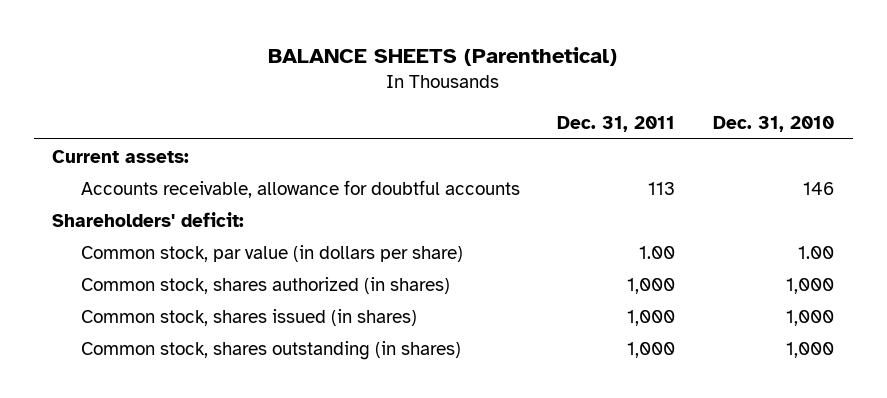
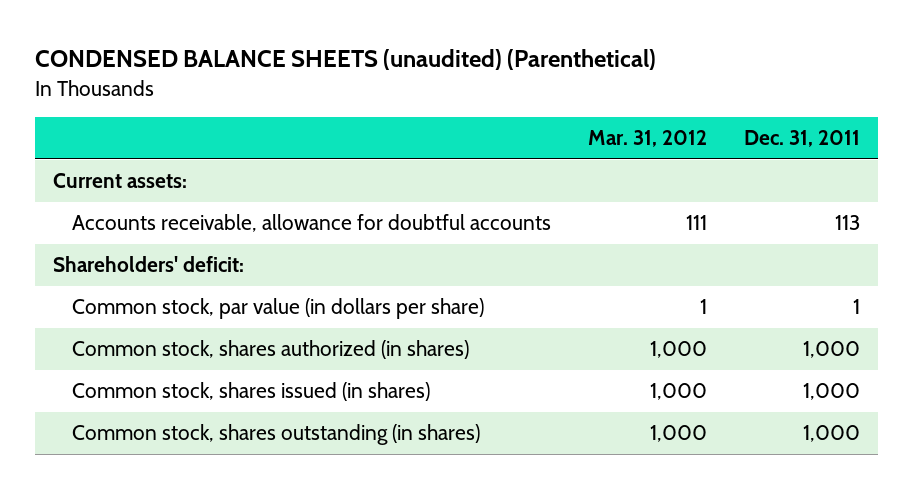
[268,46,618,66] BALANCE SHEETS (Parenthetical) -> [34,49,656,71] CONDENSED BALANCE SHEETS (unaudited) (Parenthetical)
[713,116,835,133] Dec. 31, 2010 -> none
none -> [587,130,707,148] Mar. 31, 2012
[639,245,676,259] 1.00 -> [852,299,860,315] 1

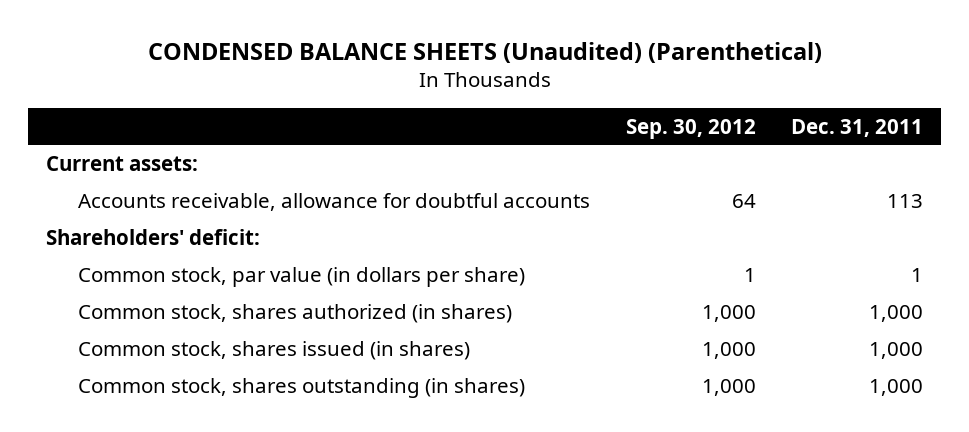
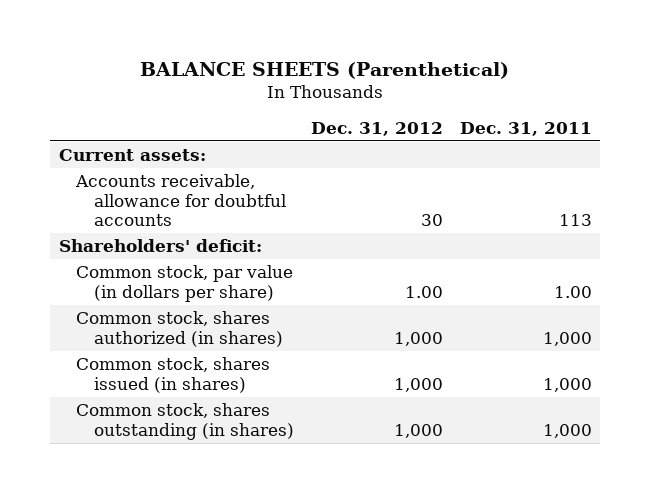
[147,41,822,63] CONDENSED BALANCE SHEETS (Unaudited) (Parenthetical) -> [140,61,510,79] BALANCE SHEETS (Parenthetical)
[625,118,756,139] Sep. 30, 2012 -> none
none -> [311,121,444,136] Dec. 31, 2012
[911,267,924,282] 1 -> [553,285,592,298] 1.00

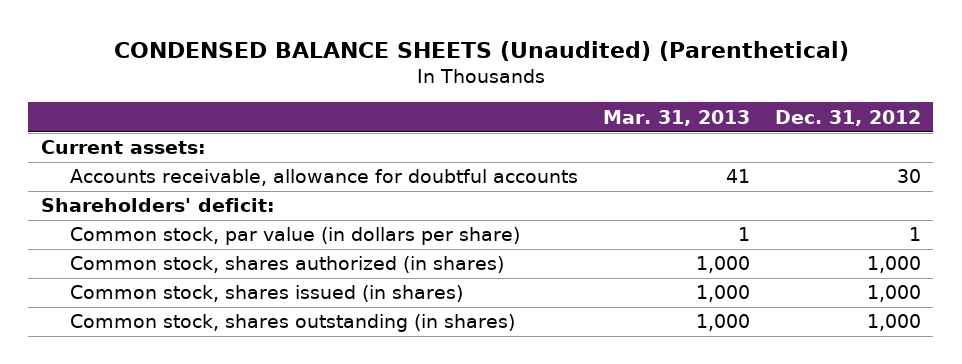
[140,61,510,79] BALANCE SHEETS (Parenthetical) -> [113,40,849,61] CONDENSED BALANCE SHEETS (Unaudited) (Parenthetical)
[459,121,592,136] Dec. 31, 2011 -> none
none -> [602,109,750,126] Mar. 31, 2013
[405,285,444,298] 1.00 -> [908,227,921,242] 1

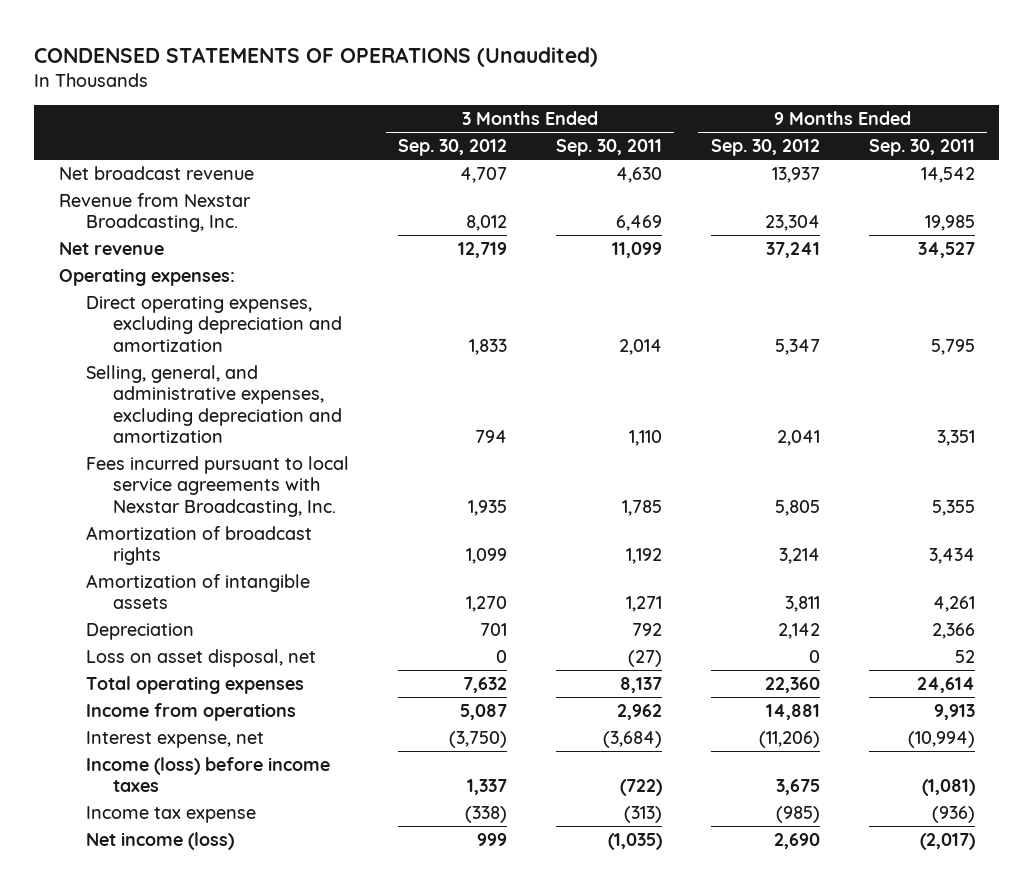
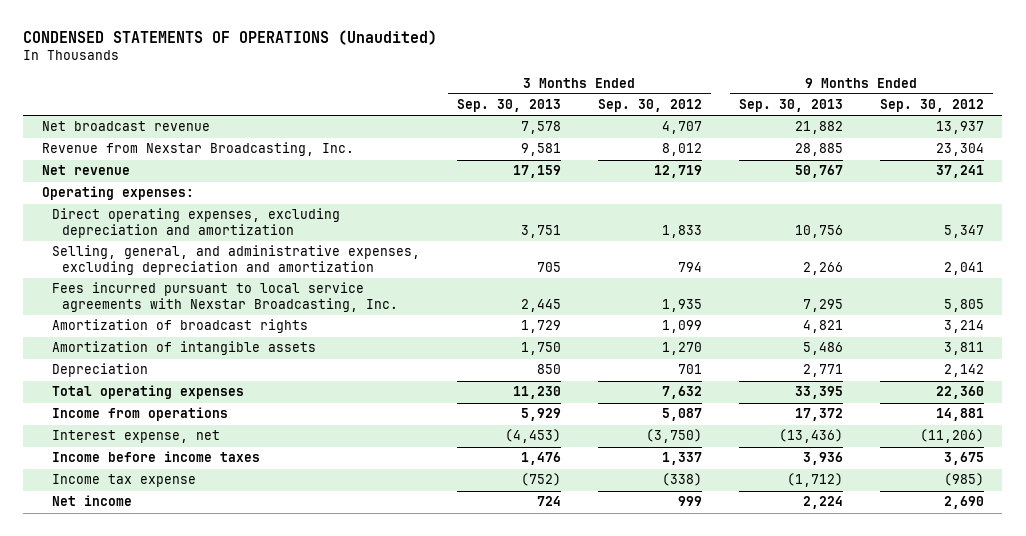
[555,139,662,157] Sep. 30, 2011 -> none
[868,139,975,157] Sep. 30, 2011 -> none
none -> [456,99,561,113] Sep. 30, 2013
none -> [738,99,843,113] Sep. 30, 2013
[85,648,316,667] Loss on asset disposal, net -> none
[85,756,330,793] Income (loss) before income taxes -> [51,451,260,463] Income before income taxes
[85,831,234,850] Net income (loss) -> [51,495,132,507] Net income

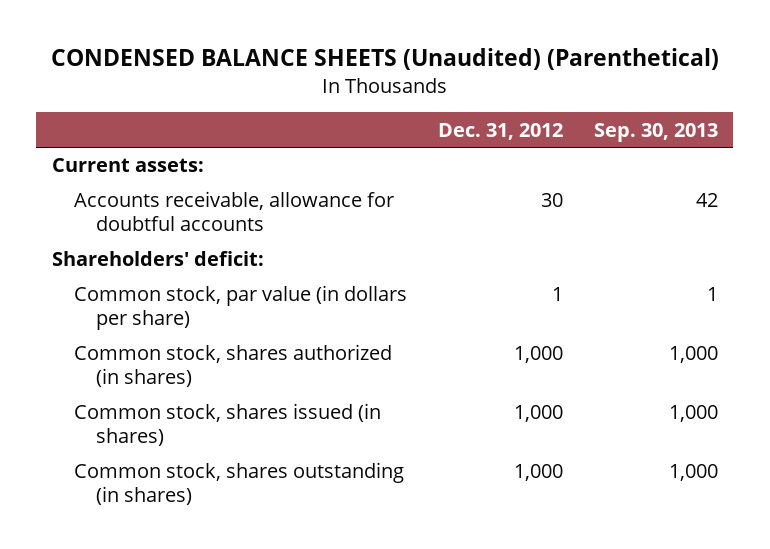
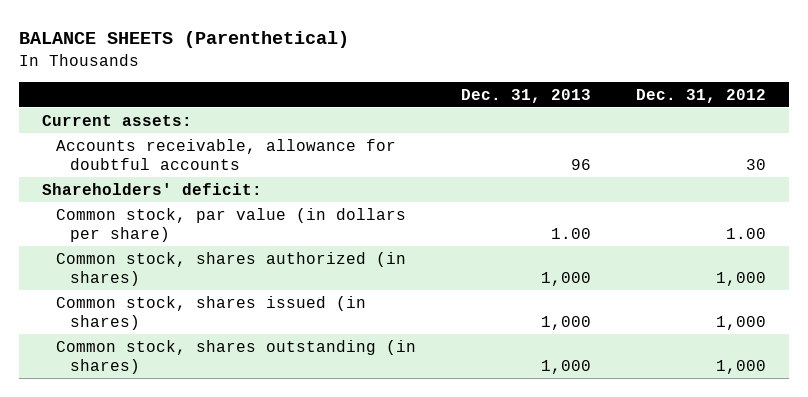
[50,48,719,71] CONDENSED BALANCE SHEETS (Unaudited) (Parenthetical) -> [19,31,350,49] BALANCE SHEETS (Parenthetical)
[593,122,718,142] Sep. 30, 2013 -> none
none -> [461,88,592,103] Dec. 31, 2013
[552,287,564,302] 1 -> [726,227,767,239] 1.00

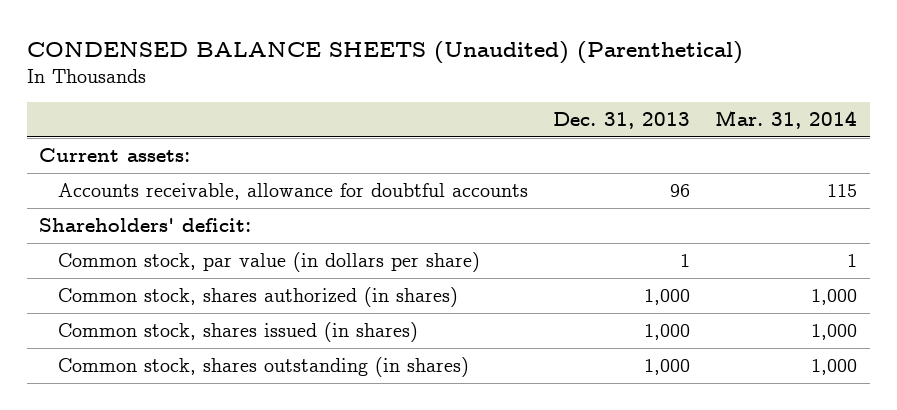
[19,31,350,49] BALANCE SHEETS (Parenthetical) -> [26,40,743,64] CONDENSED BALANCE SHEETS (Unaudited) (Parenthetical)
[636,88,767,103] Dec. 31, 2012 -> none
none -> [715,110,858,130] Mar. 31, 2014
[551,227,592,239] 1.00 -> [680,253,691,267] 1

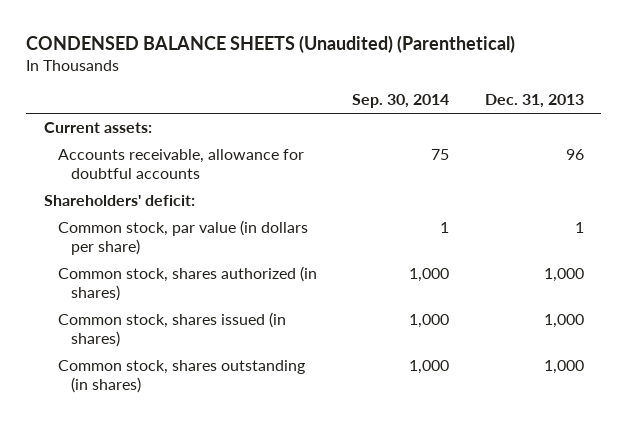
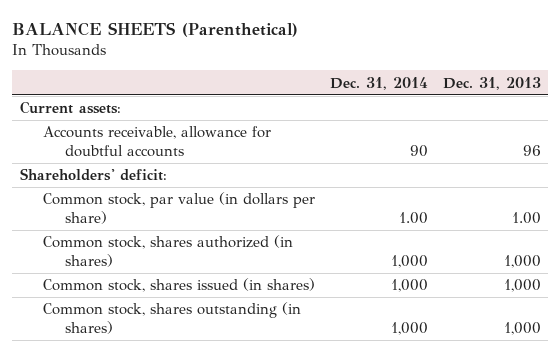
[26,35,516,54] CONDENSED BALANCE SHEETS (Unaudited) (Parenthetical) -> [12,22,299,38] BALANCE SHEETS (Parenthetical)
[352,94,450,109] Sep. 30, 2014 -> none
none -> [329,76,428,90] Dec. 31, 2014
[574,222,584,234] 1 -> [511,212,541,225] 1.00

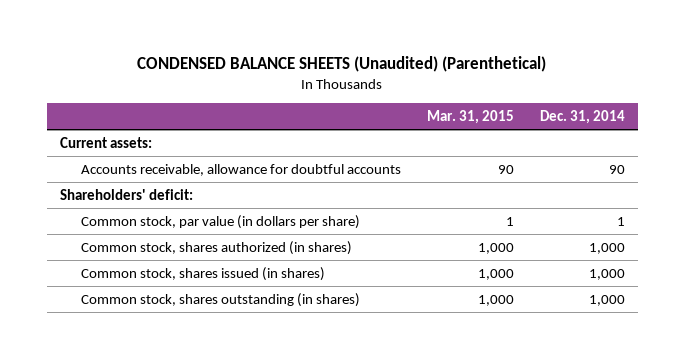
[12,22,299,38] BALANCE SHEETS (Parenthetical) -> [137,56,547,73] CONDENSED BALANCE SHEETS (Unaudited) (Parenthetical)
[442,76,541,90] Dec. 31, 2013 -> none
none -> [426,110,514,125] Mar. 31, 2015
[398,212,428,225] 1.00 -> [616,216,625,226] 1

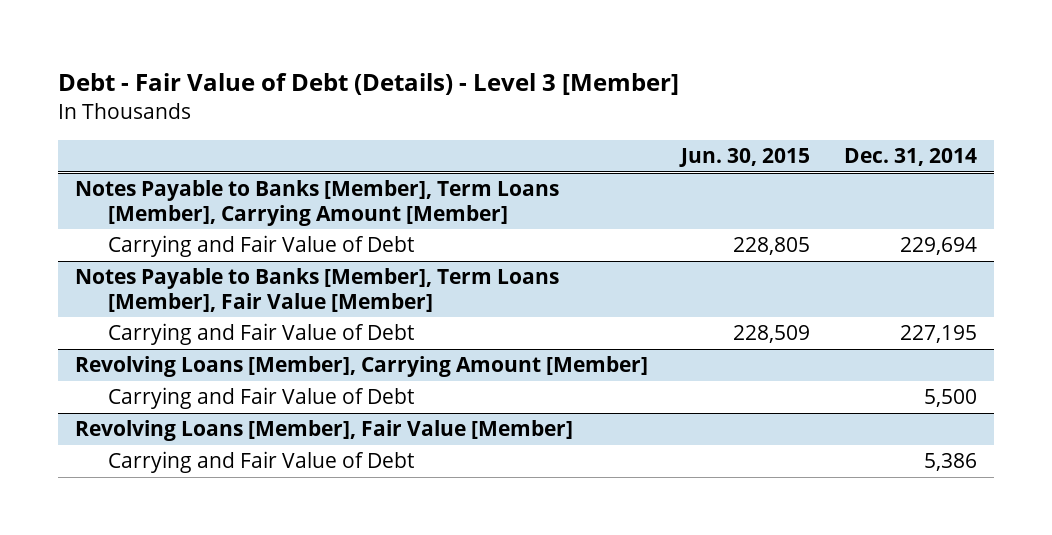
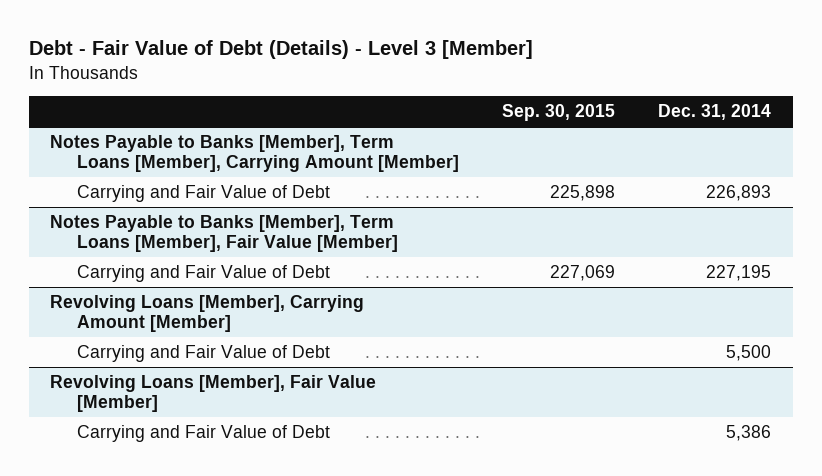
[679,148,811,168] Jun. 30, 2015 -> none
none -> [502,104,616,122] Sep. 30, 2015
[899,237,977,256] 229,694 -> [706,185,772,202] 226,893

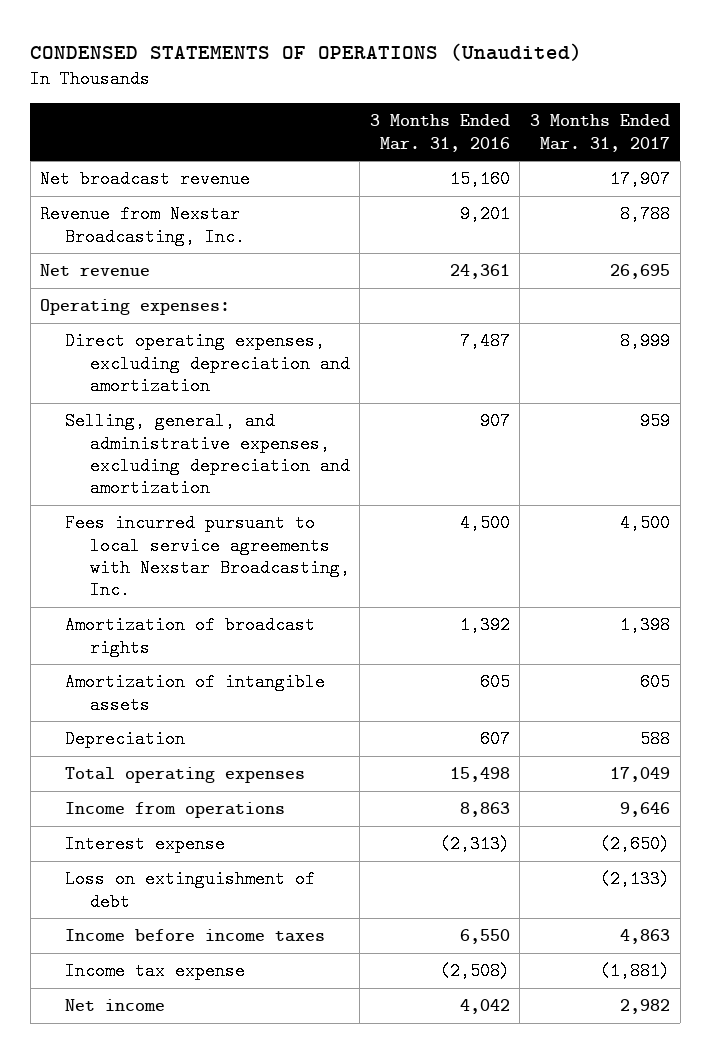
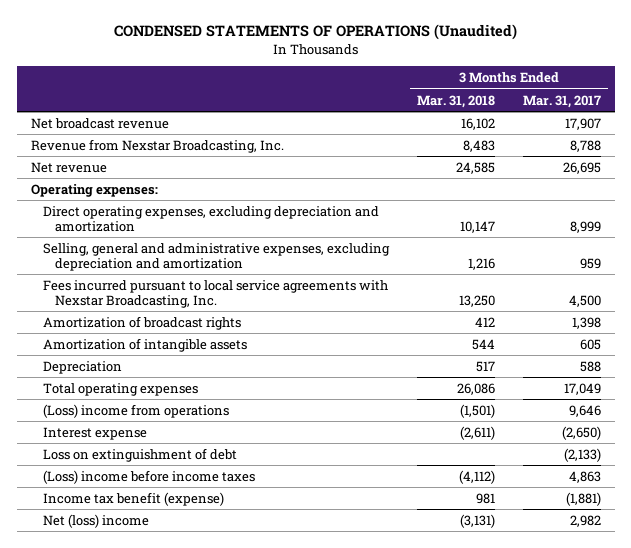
[369,114,510,152] 3 Months Ended Mar. 31, 2016 -> none
none -> [416,94,495,108] Mar. 31, 2018
[65,412,350,498] Selling, general, and administrative expenses, excluding depreciation and amortization -> [42,242,390,271] Selling, general and administrative expenses, excluding depreciation and amortization
[65,802,286,819] Income from operations -> [42,403,229,418] (Loss) income from operations
[65,929,326,943] Income before income taxes -> [42,469,255,484] (Loss) income before income taxes
[65,962,246,981] Income tax expense -> [42,491,224,506] Income tax benefit (expense)
[65,999,166,1012] Net income -> [42,513,149,528] Net (loss) income

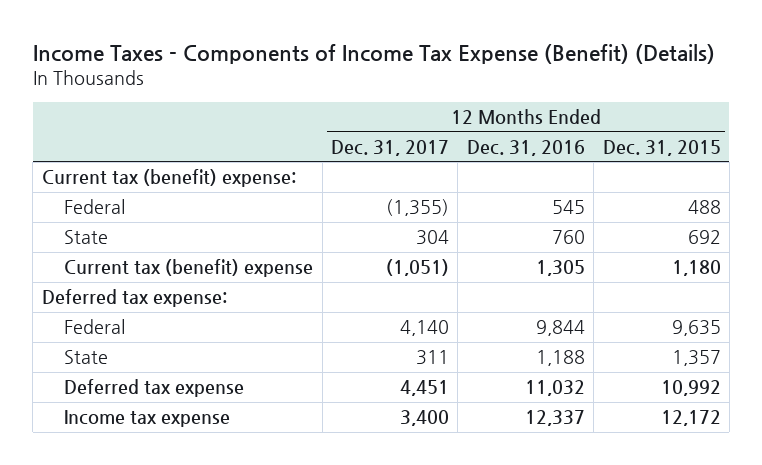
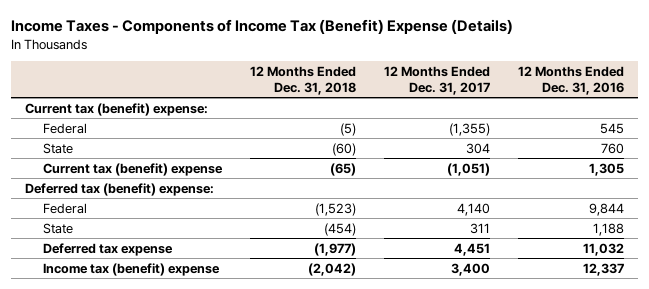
[32,44,715,65] Income Taxes - Components of Income Tax Expense (Benefit) (Details) -> [11,19,514,35] Income Taxes - Components of Income Tax (Benefit) Expense (Details)
[602,139,721,156] Dec. 31, 2015 -> none
none -> [250,66,357,95] 12 Months Ended Dec. 31, 2018
[41,288,227,307] Deferred tax expense: -> [25,182,215,196] Deferred tax (benefit) expense:
[64,409,231,427] Income tax expense -> [43,262,221,276] Income tax (benefit) expense

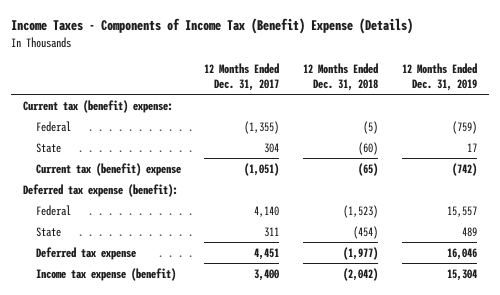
[517,66,624,95] 12 Months Ended Dec. 31, 2016 -> none
none -> [402,63,478,92] 12 Months Ended Dec. 31, 2019
[25,182,215,196] Deferred tax (benefit) expense: -> [23,183,179,197] Deferred tax expense (benefit):
[43,262,221,276] Income tax (benefit) expense -> [35,267,176,281] Income tax expense (benefit)

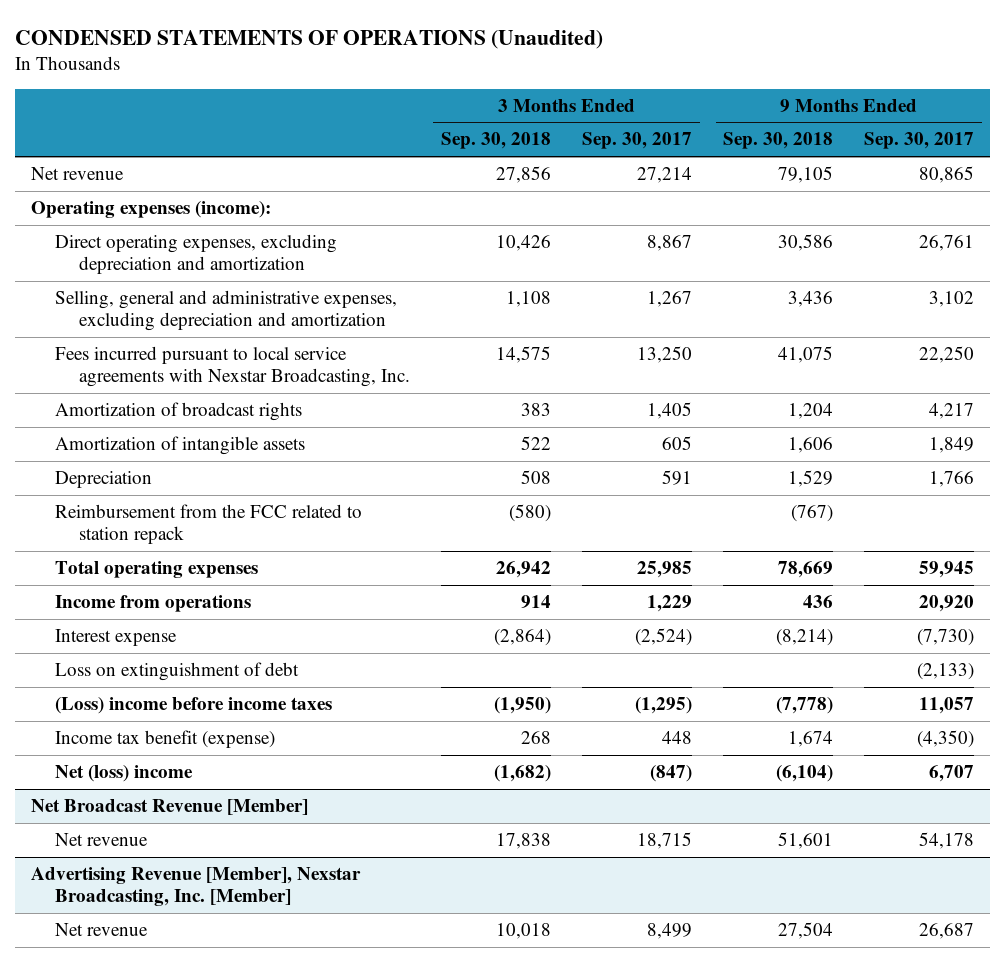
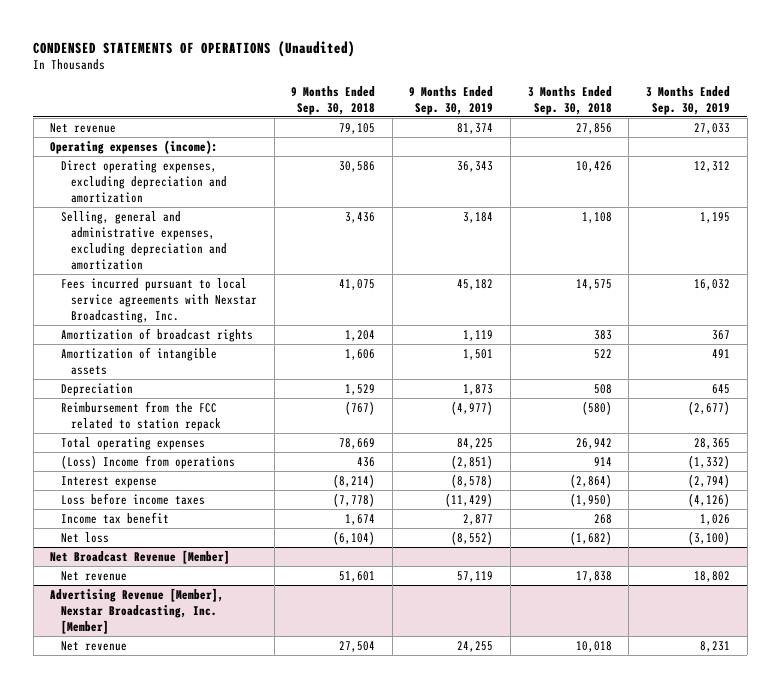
[582,132,693,150] Sep. 30, 2017 -> none
[864,132,975,150] Sep. 30, 2017 -> none
none -> [409,85,494,115] 9 Months Ended Sep. 30, 2019
none -> [645,85,730,115] 3 Months Ended Sep. 30, 2019
[54,595,251,613] Income from operations -> [60,454,235,469] (Loss) Income from operations
[54,662,299,682] Loss on extinguishment of debt -> none
[54,697,332,715] (Loss) income before income taxes -> [60,492,205,505] Loss before income taxes
[54,730,275,749] Income tax benefit (expense) -> [60,511,169,524] Income tax benefit
[54,765,193,783] Net (loss) income -> [60,531,109,543] Net loss

